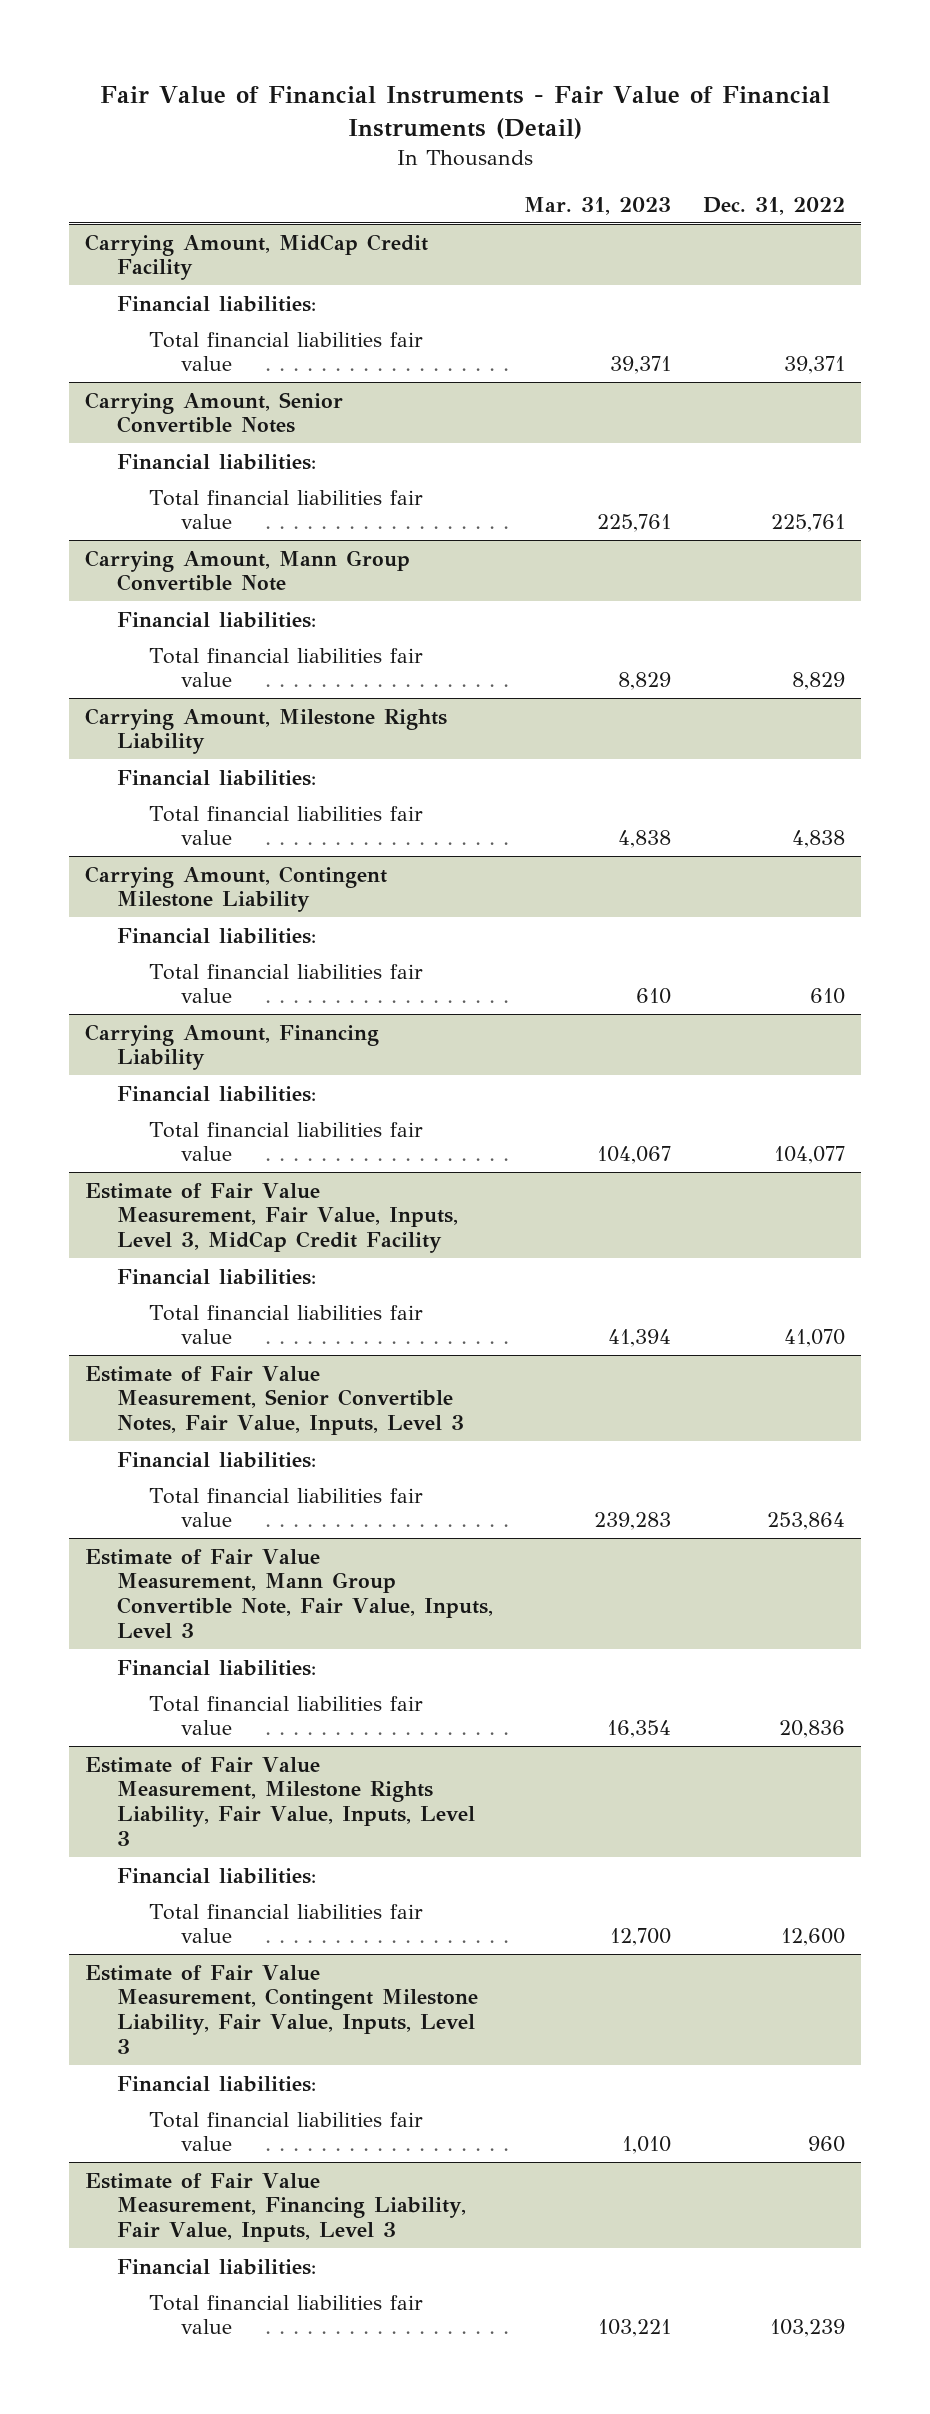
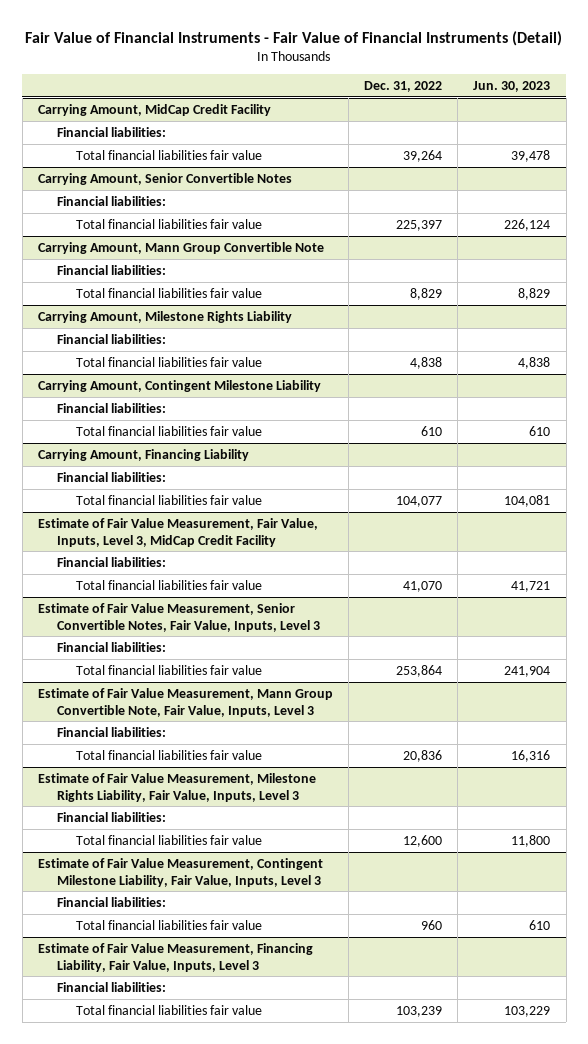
[524,197,672,216] Mar. 31, 2023 -> none
none -> [473,80,551,92] Jun. 30, 2023
[783,356,845,375] 39,371 -> [403,149,443,162] 39,264
[770,514,845,533] 225,761 -> [396,219,443,231] 225,397

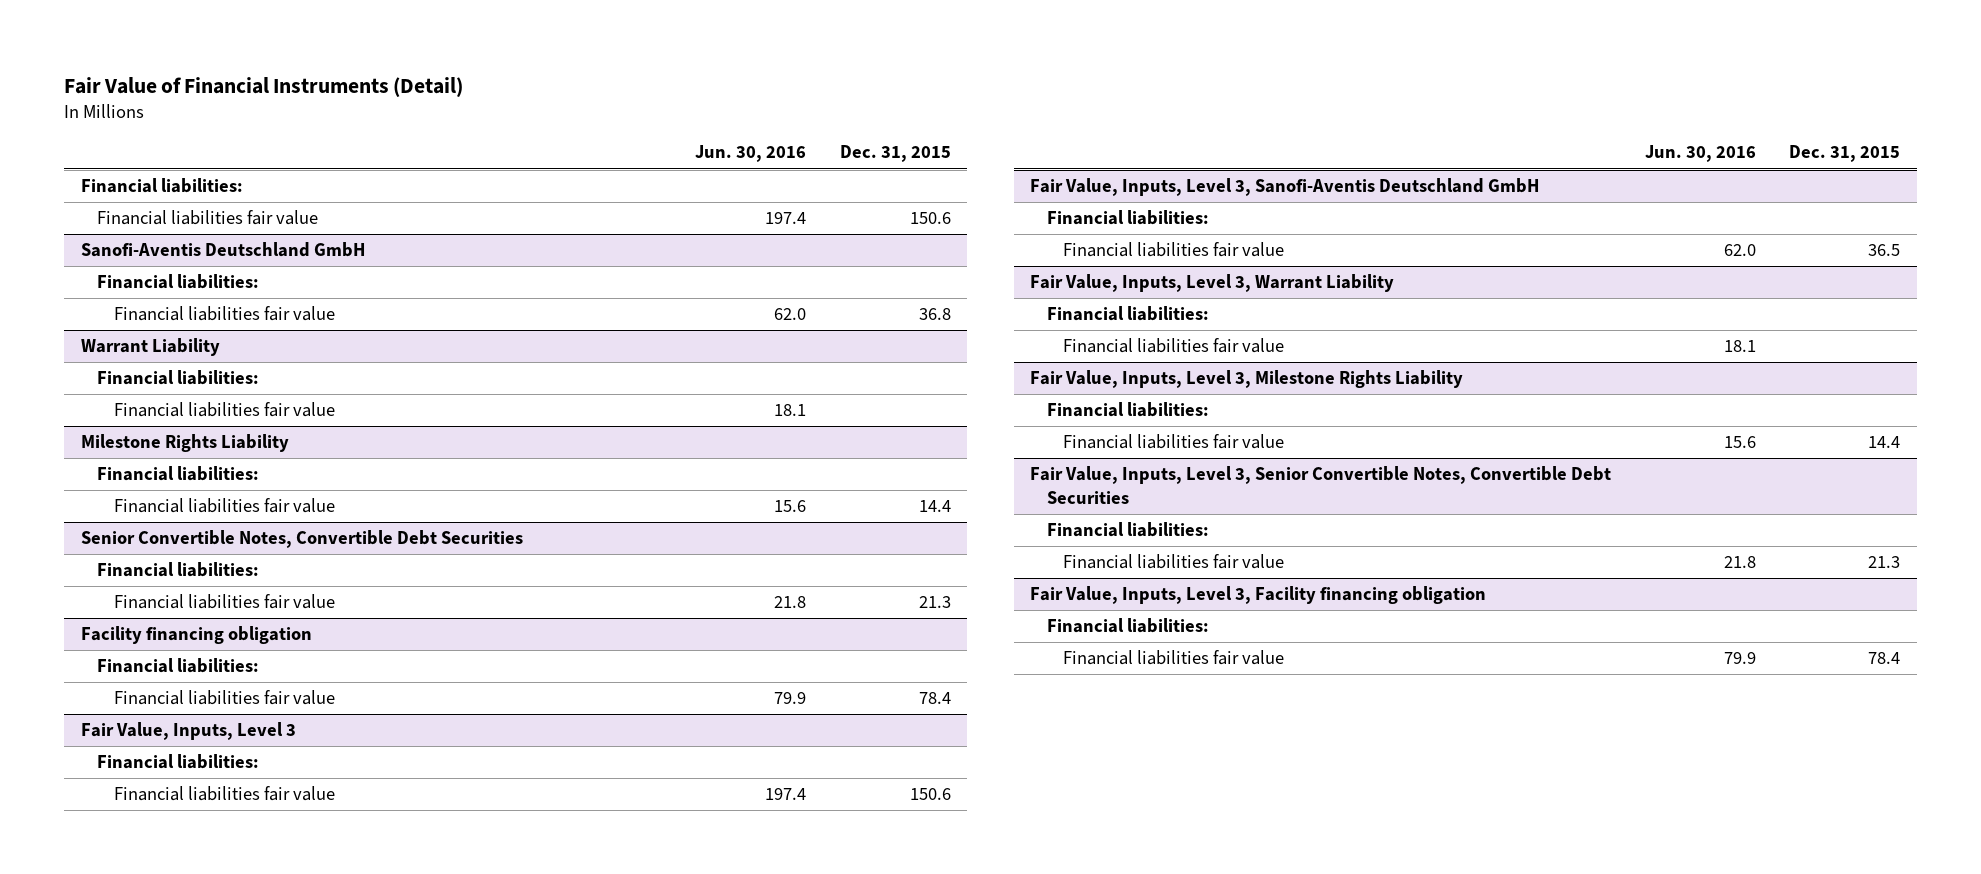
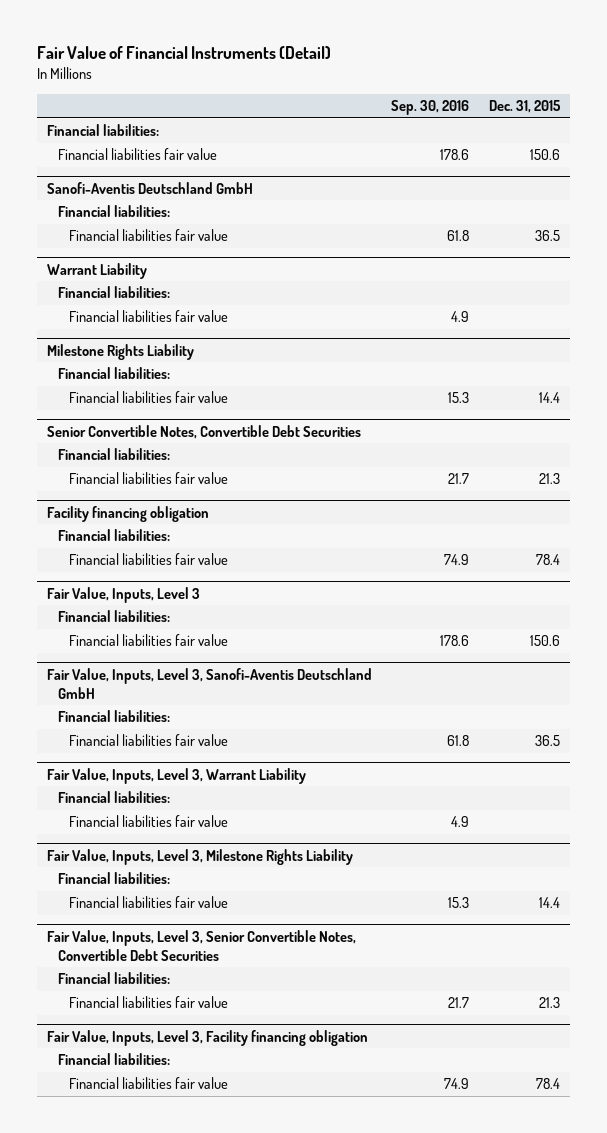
[695,145,807,163] Jun. 30, 2016 -> none
none -> [391,99,470,115] Sep. 30, 2016
[918,308,951,321] 36.8 -> [535,230,561,242] 36.5

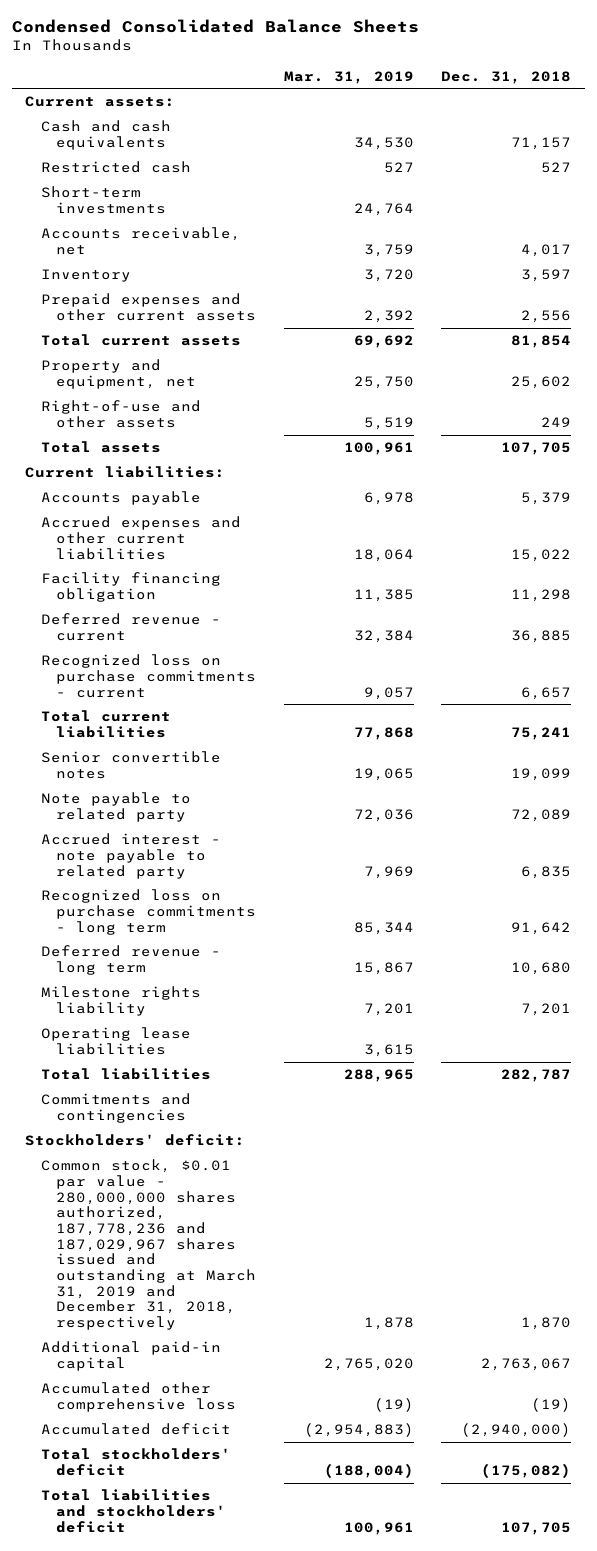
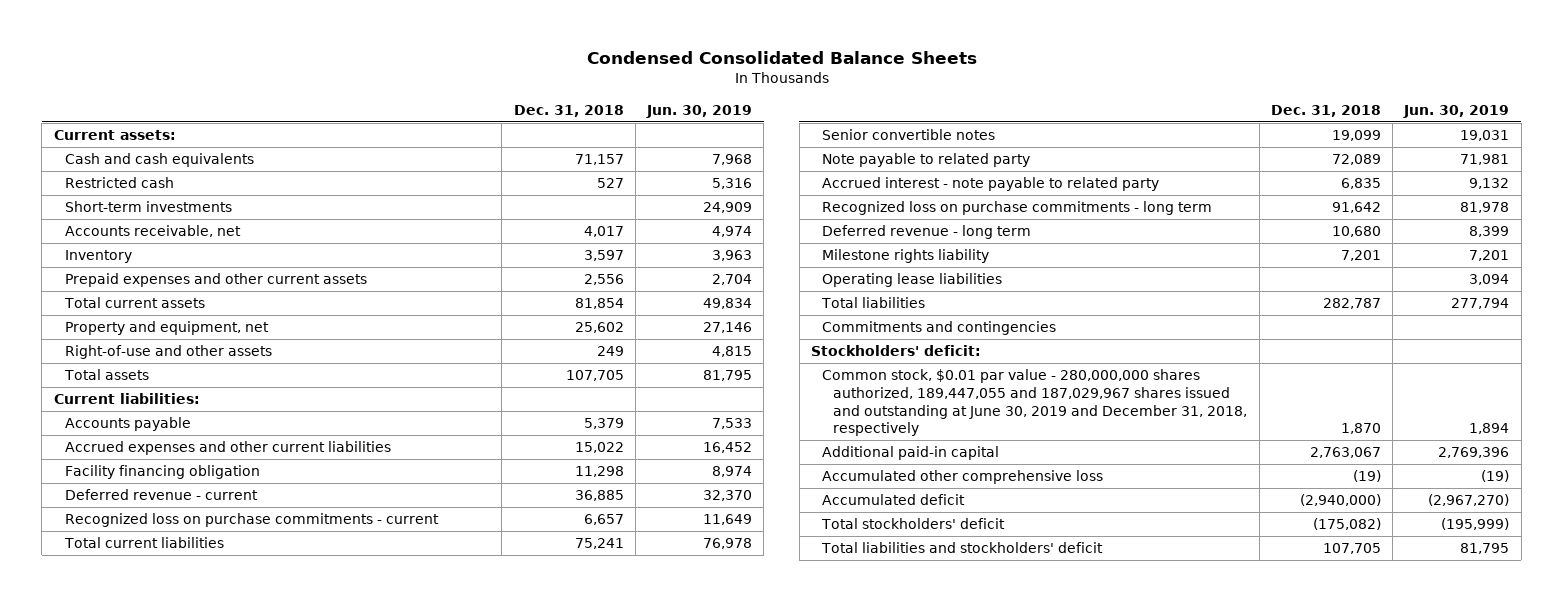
[283,70,414,84] Mar. 31, 2019 -> none
none -> [646,104,753,118] Jun. 30, 2019
[40,1159,257,1331] Common stock, $0.01 par value - 280,000,000 shares authorized, 187,778,236 and 187,029,967 shares issued and outstanding at March 31, 2019 and December 31, 2018, respectively -> [822,369,1248,437] Common stock, $0.01 par value - 280,000,000 shares authorized, 189,447,055 and 187,029,967 shares issued and outstanding at June 30, 2019 and December 31, 2018, respectively

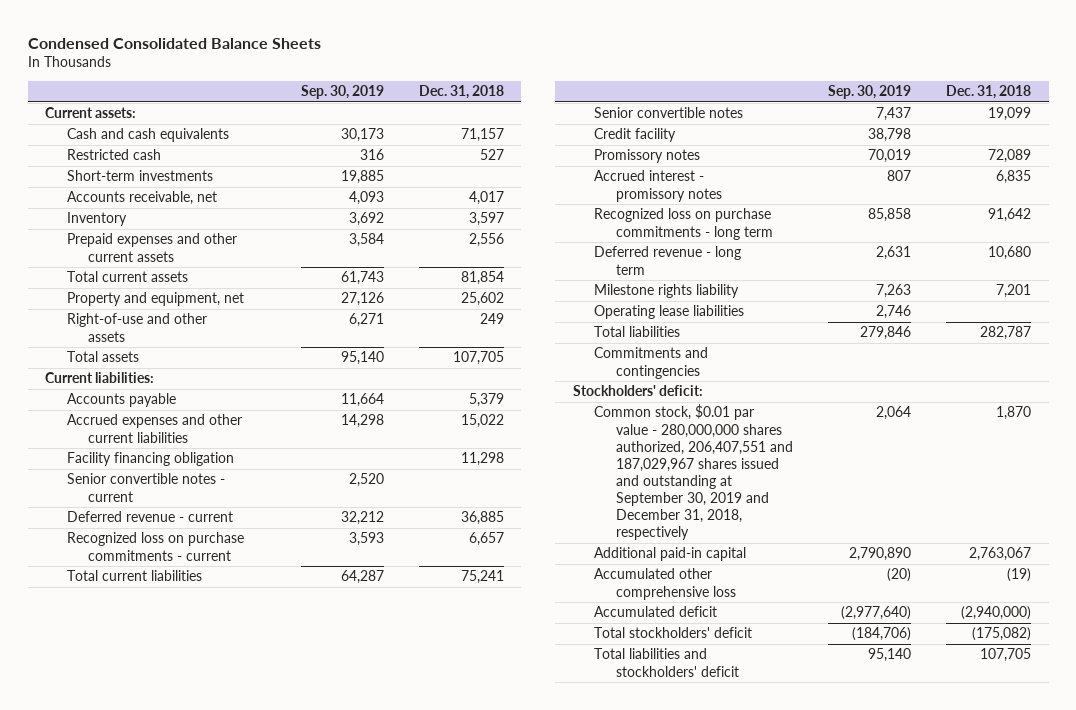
[646,104,753,118] Jun. 30, 2019 -> none
none -> [300,85,384,100] Sep. 30, 2019
none -> [66,473,225,502] Senior convertible notes - current
none -> [594,128,677,143] Credit facility
[822,153,1031,168] Note payable to related party -> [594,149,701,164] Promissory notes
[822,177,1160,192] Accrued interest - note payable to related party -> [594,170,722,202] Accrued interest - promissory notes
[822,369,1248,437] Common stock, $0.01 par value - 280,000,000 shares authorized, 189,447,055 and 187,029,967 shares issued and outstanding at June 30, 2019 and December 31, 2018, respectively -> [594,404,793,540] Common stock, $0.01 par value - 280,000,000 shares authorized, 206,407,551 and 187,029,967 shares issued and outstanding at September 30, 2019 and December 31, 2018, respectively

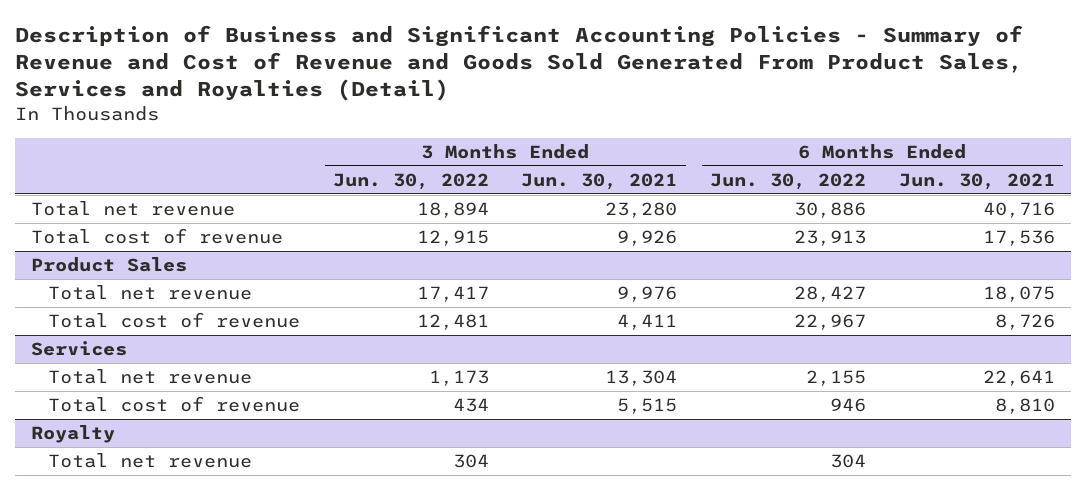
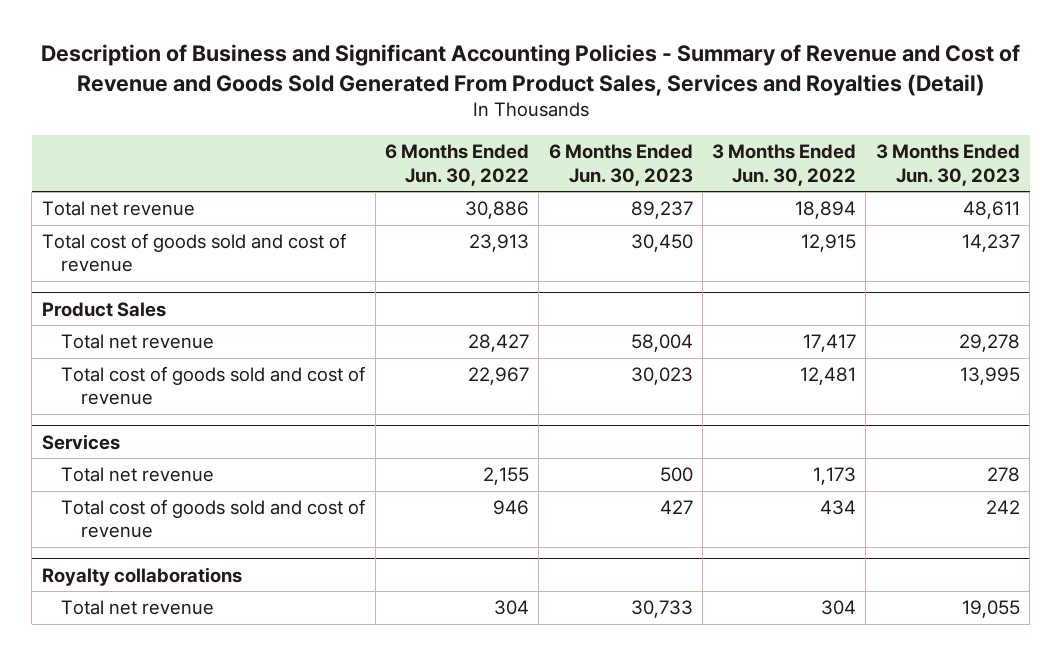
[521,172,678,190] Jun. 30, 2021 -> none
[898,172,1055,190] Jun. 30, 2021 -> none
none -> [548,144,693,186] 6 Months Ended Jun. 30, 2023
none -> [875,144,1020,186] 3 Months Ended Jun. 30, 2023
[30,228,283,245] Total cost of revenue -> [41,233,346,273] Total cost of goods sold and cost of revenue
[48,312,301,329] Total cost of revenue -> [61,366,366,406] Total cost of goods sold and cost of revenue
[48,396,301,413] Total cost of revenue -> [61,499,366,539] Total cost of goods sold and cost of revenue
[30,425,115,444] Royalty -> [41,566,242,586] Royalty collaborations

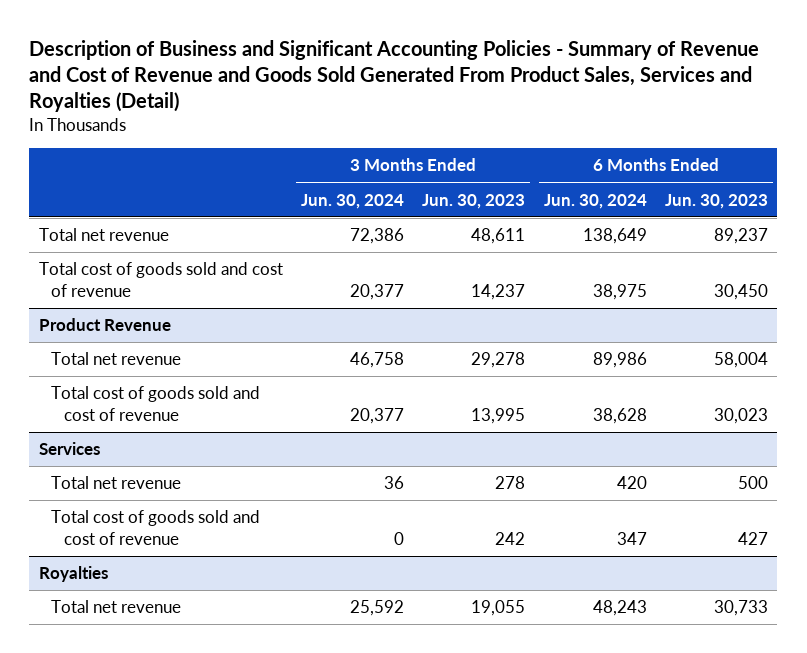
[385,144,530,186] 6 Months Ended Jun. 30, 2022 -> none
[712,144,857,186] 3 Months Ended Jun. 30, 2022 -> none
none -> [300,193,404,209] Jun. 30, 2024
none -> [543,193,647,209] Jun. 30, 2024
[41,301,166,317] Product Sales -> none
none -> [38,318,171,332] Product Revenue
[41,566,242,586] Royalty collaborations -> [38,566,108,583] Royalties

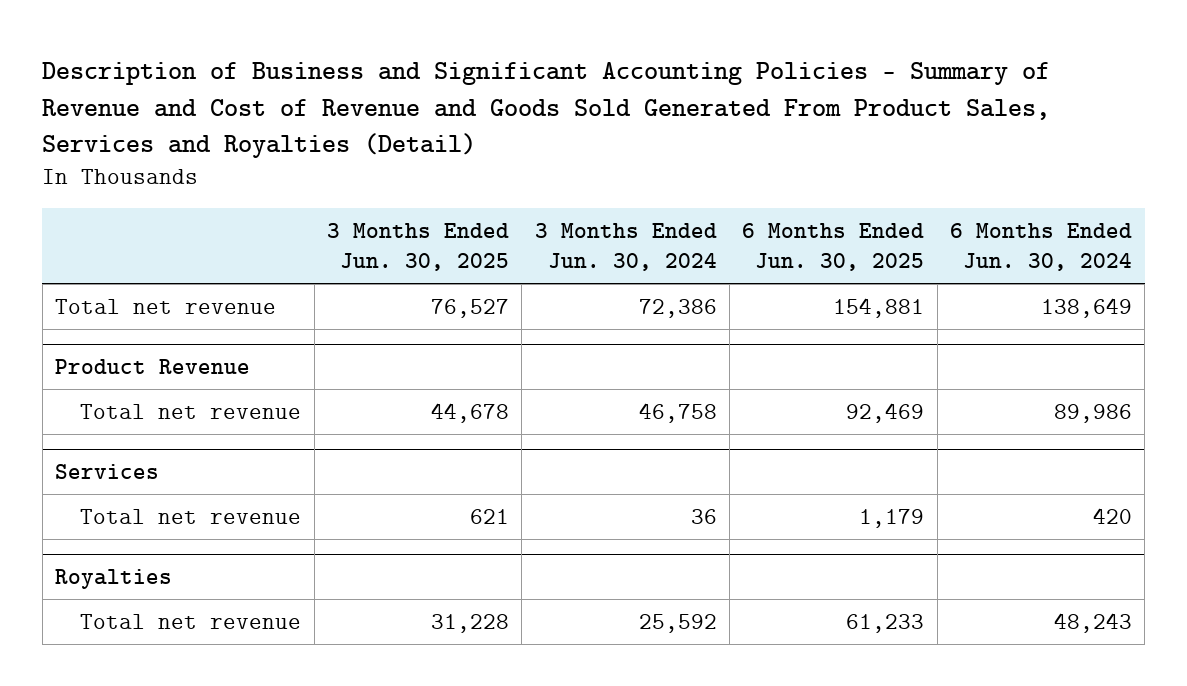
[422,193,526,209] Jun. 30, 2023 -> none
[665,193,769,209] Jun. 30, 2023 -> none
none -> [326,222,509,272] 3 Months Ended Jun. 30, 2025
none -> [742,222,925,272] 6 Months Ended Jun. 30, 2025
[38,262,283,297] Total cost of goods sold and cost of revenue -> none
[51,386,261,421] Total cost of goods sold and cost of revenue -> none
[51,510,261,545] Total cost of goods sold and cost of revenue -> none

